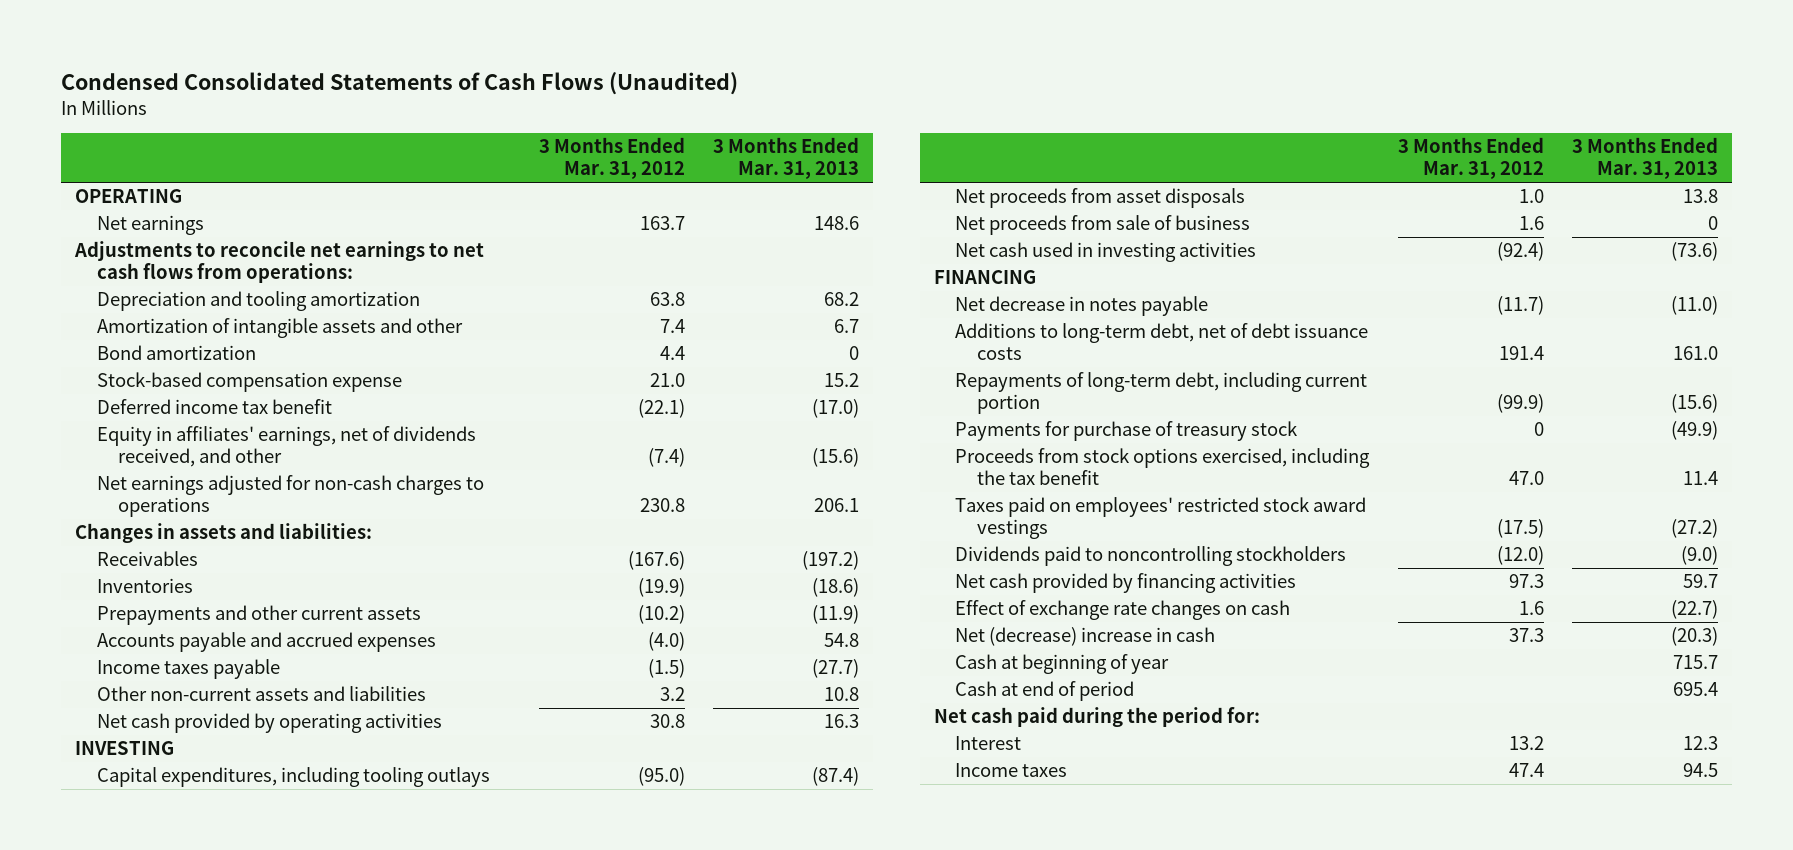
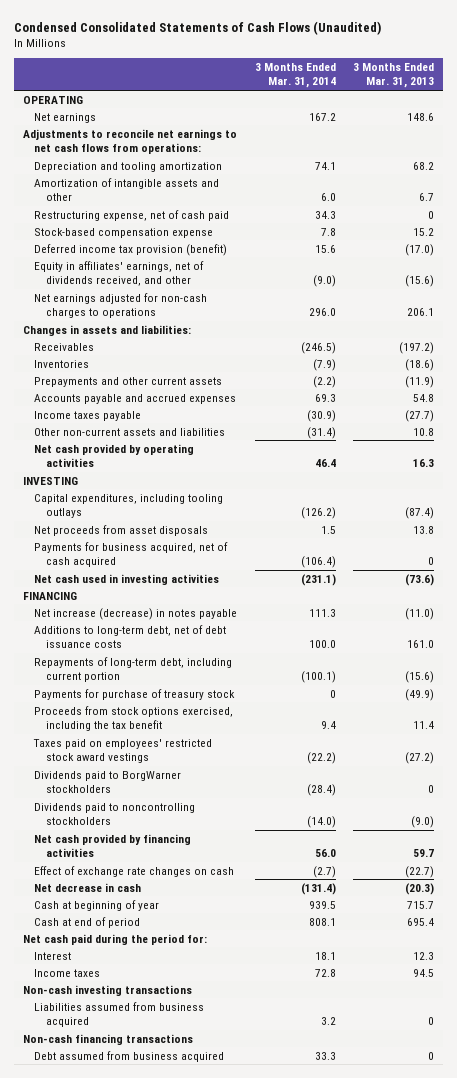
[539,137,686,180] 3 Months Ended Mar. 31, 2012 -> none
none -> [254,63,336,89] 3 Months Ended Mar. 31, 2014
[96,345,256,361] Bond amortization -> none
none -> [34,209,230,221] Restructuring expense, net of cash paid
[96,399,332,415] Deferred income tax benefit -> [34,243,228,256] Deferred income tax provision (benefit)
[955,215,1251,236] Net proceeds from sale of business -> none
none -> [34,541,229,568] Payments for business acquired, net of cash acquired
[955,296,1209,317] Net decrease in notes payable -> [34,607,238,620] Net increase (decrease) in notes payable
none -> [34,770,182,794] Dividends paid to BorgWarner stockholders
[955,627,1216,647] Net (decrease) increase in cash -> [34,882,142,892] Net decrease in cash
none -> [22,984,192,996] Non-cash investing transactions
none -> [34,1001,205,1028] Liabilities assumed from business acquired
none -> [22,1033,193,1045] Non-cash financing transactions
none -> [34,1050,225,1062] Debt assumed from business acquired

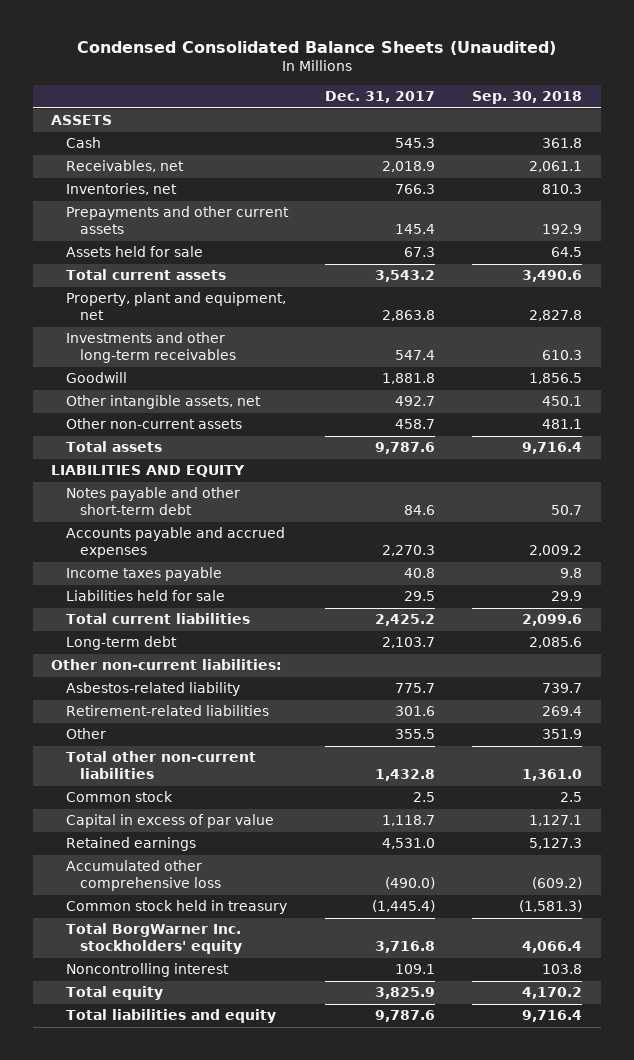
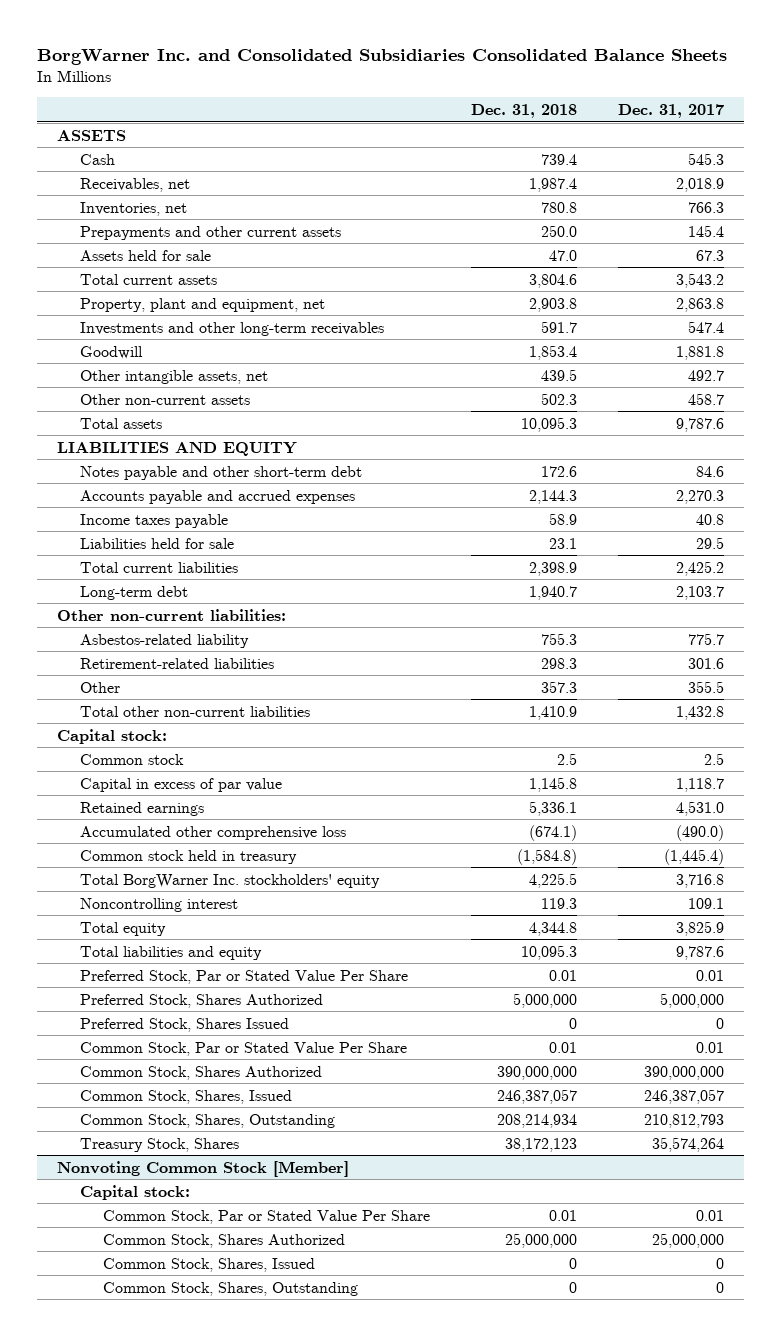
[76,41,556,56] Condensed Consolidated Balance Sheets (Unaudited) -> [36,48,727,65] BorgWarner Inc. and Consolidated Subsidiaries Consolidated Balance Sheets
[472,91,583,105] Sep. 30, 2018 -> none
none -> [470,103,577,118] Dec. 31, 2018
none -> [57,728,168,744] Capital stock:
none -> [79,969,408,984] Preferred Stock, Par or Stated Value Per Share
none -> [79,993,323,1008] Preferred Stock, Shares Authorized
none -> [79,1017,289,1032] Preferred Stock, Shares Issued
none -> [79,1041,407,1056] Common Stock, Par or Stated Value Per Share
none -> [79,1065,322,1080] Common Stock, Shares Authorized
none -> [79,1089,292,1104] Common Stock, Shares, Issued
none -> [79,1113,335,1128] Common Stock, Shares, Outstanding
none -> [79,1137,239,1152] Treasury Stock, Shares
none -> [57,1160,350,1177] Nonvoting Common Stock [Member]
none -> [79,1184,190,1200] Capital stock:
none -> [102,1209,430,1224] Common Stock, Par or Stated Value Per Share
none -> [102,1233,345,1248] Common Stock, Shares Authorized
none -> [102,1257,315,1272] Common Stock, Shares, Issued
none -> [102,1281,358,1296] Common Stock, Shares, Outstanding

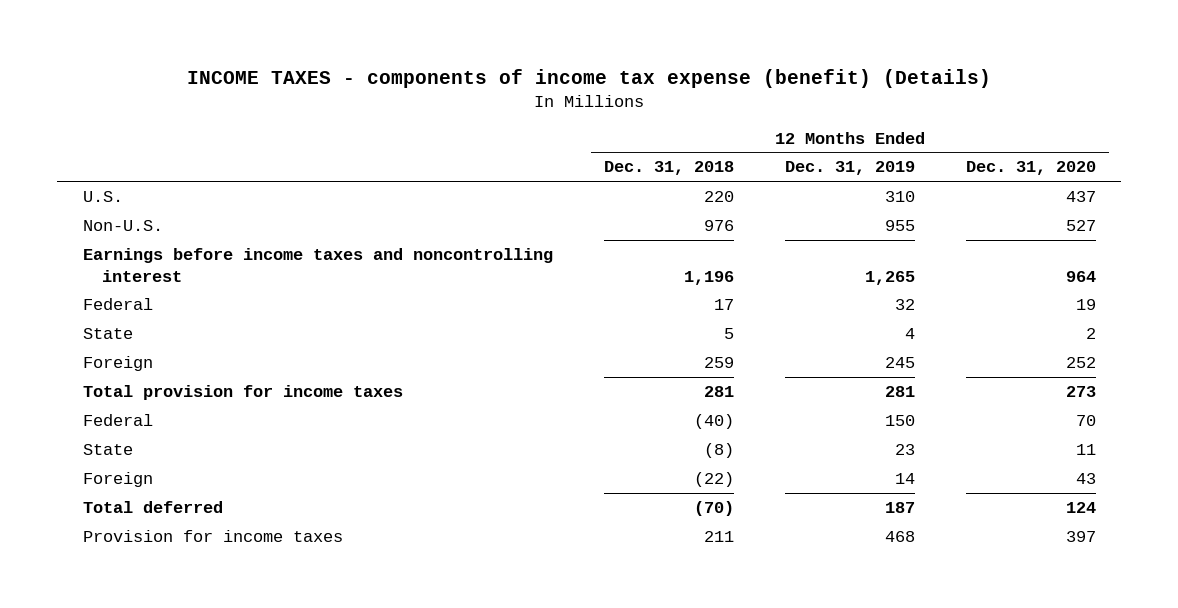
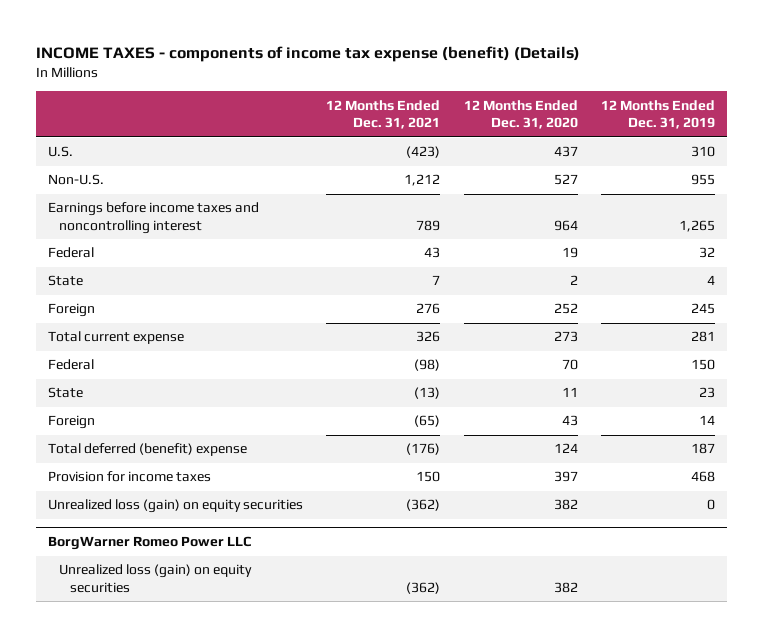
[603,161,734,176] Dec. 31, 2018 -> none
none -> [326,99,441,130] 12 Months Ended Dec. 31, 2021
[82,384,403,400] Total provision for income taxes -> [48,331,185,345] Total current expense
[82,500,223,513] Total deferred -> [48,443,248,457] Total deferred (benefit) expense
none -> [48,499,304,514] Unrealized loss (gain) on equity securities
none -> [48,536,252,551] BorgWarner Romeo Power LLC
none -> [59,564,253,594] Unrealized loss (gain) on equity securities

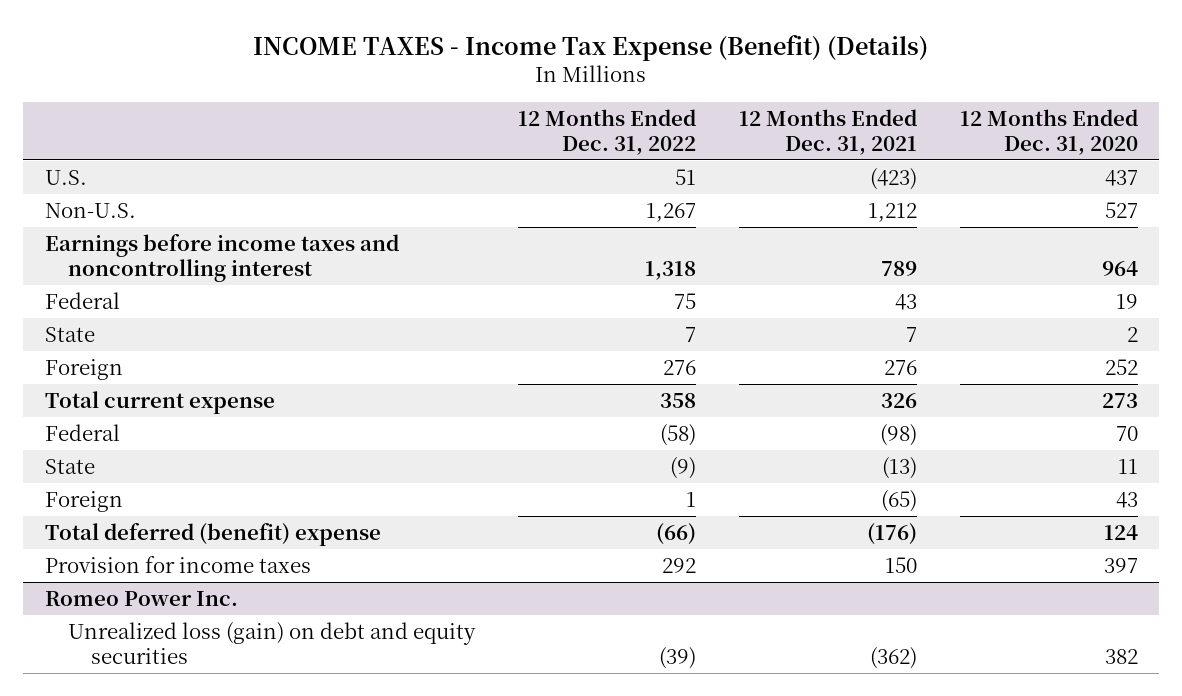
[36,46,581,63] INCOME TAXES - components of income tax expense (benefit) (Details) -> [253,34,929,61] INCOME TAXES - Income Tax Expense (Benefit) (Details)
[600,99,715,130] 12 Months Ended Dec. 31, 2019 -> none
none -> [517,109,696,155] 12 Months Ended Dec. 31, 2022
[48,536,252,551] BorgWarner Romeo Power LLC -> none
[59,564,253,594] Unrealized loss (gain) on equity securities -> none
none -> [44,590,238,606] Romeo Power Inc.
[48,499,304,514] Unrealized loss (gain) on equity securities -> [67,621,476,664] Unrealized loss (gain) on debt and equity securities

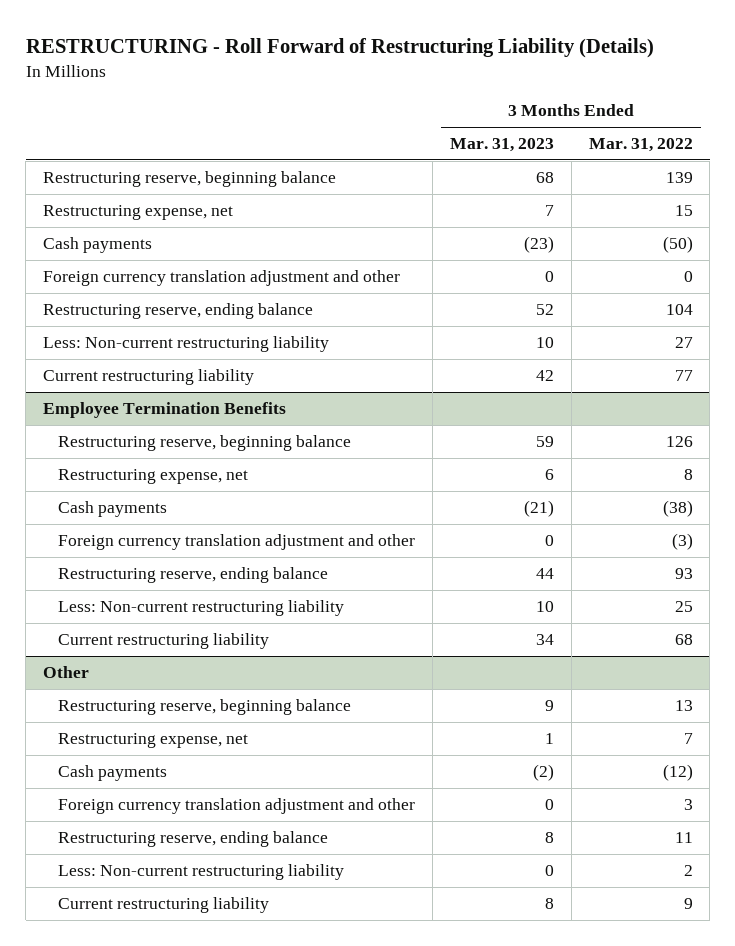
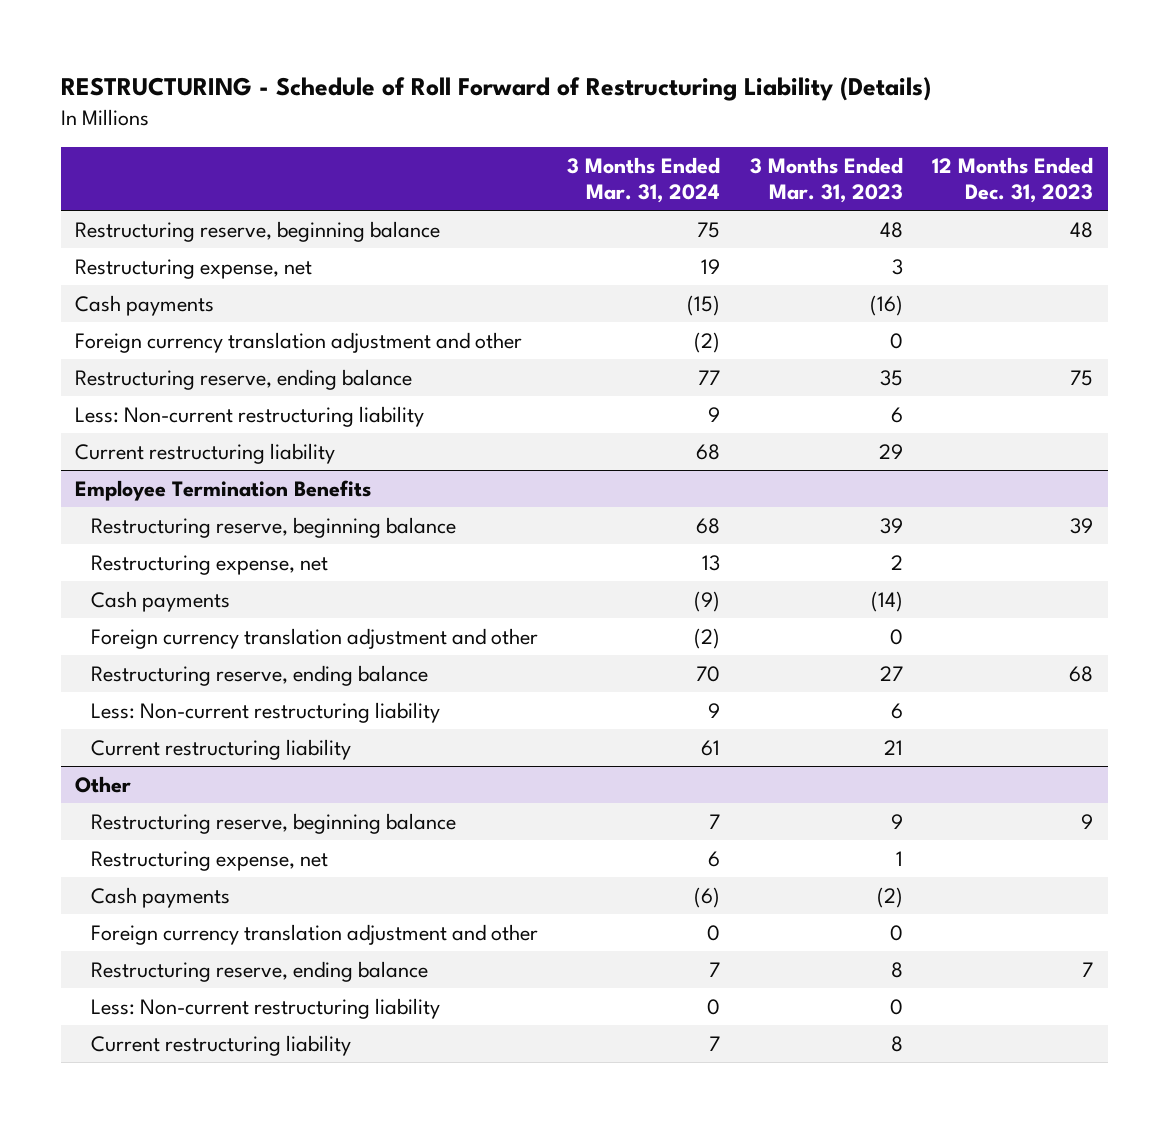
[25,37,654,58] RESTRUCTURING - Roll Forward of Restructuring Liability (Details) -> [60,76,931,101] RESTRUCTURING - Schedule of Roll Forward of Restructuring Liability (Details)
[588,138,693,153] Mar. 31, 2022 -> none
none -> [567,156,721,204] 3 Months Ended Mar. 31, 2024
none -> [932,156,1094,204] 12 Months Ended Dec. 31, 2023
[535,172,554,184] 68 -> [879,221,903,238] 48
[544,205,554,217] 7 -> [891,258,903,275] 3
[523,236,554,254] (23) -> [869,294,903,316] (16)
[535,304,554,316] 52 -> [879,369,903,386] 35
[535,337,554,349] 10 -> [890,406,903,423] 6
[535,370,554,382] 42 -> [878,443,903,459] 29
[535,436,554,448] 59 -> [879,517,903,534] 39
[544,469,554,481] 6 -> [890,554,903,570] 2
[523,500,554,518] (21) -> [870,590,903,612] (14)
[535,568,554,580] 44 -> [879,665,903,681] 27
[535,601,554,613] 10 -> [890,702,903,719] 6
[535,634,554,646] 34 -> [883,739,903,755] 21

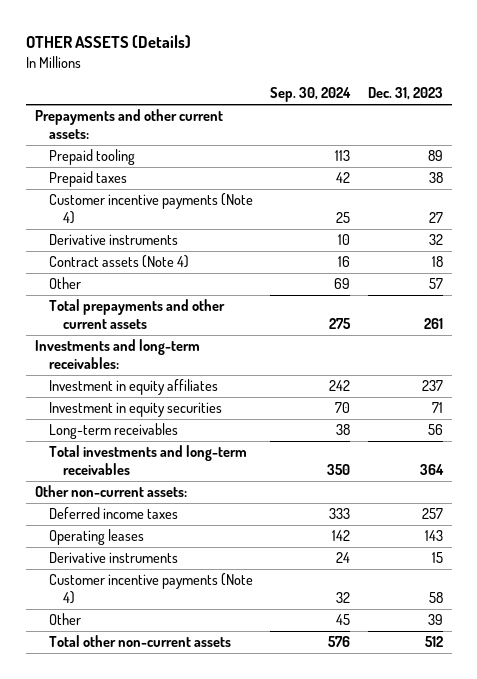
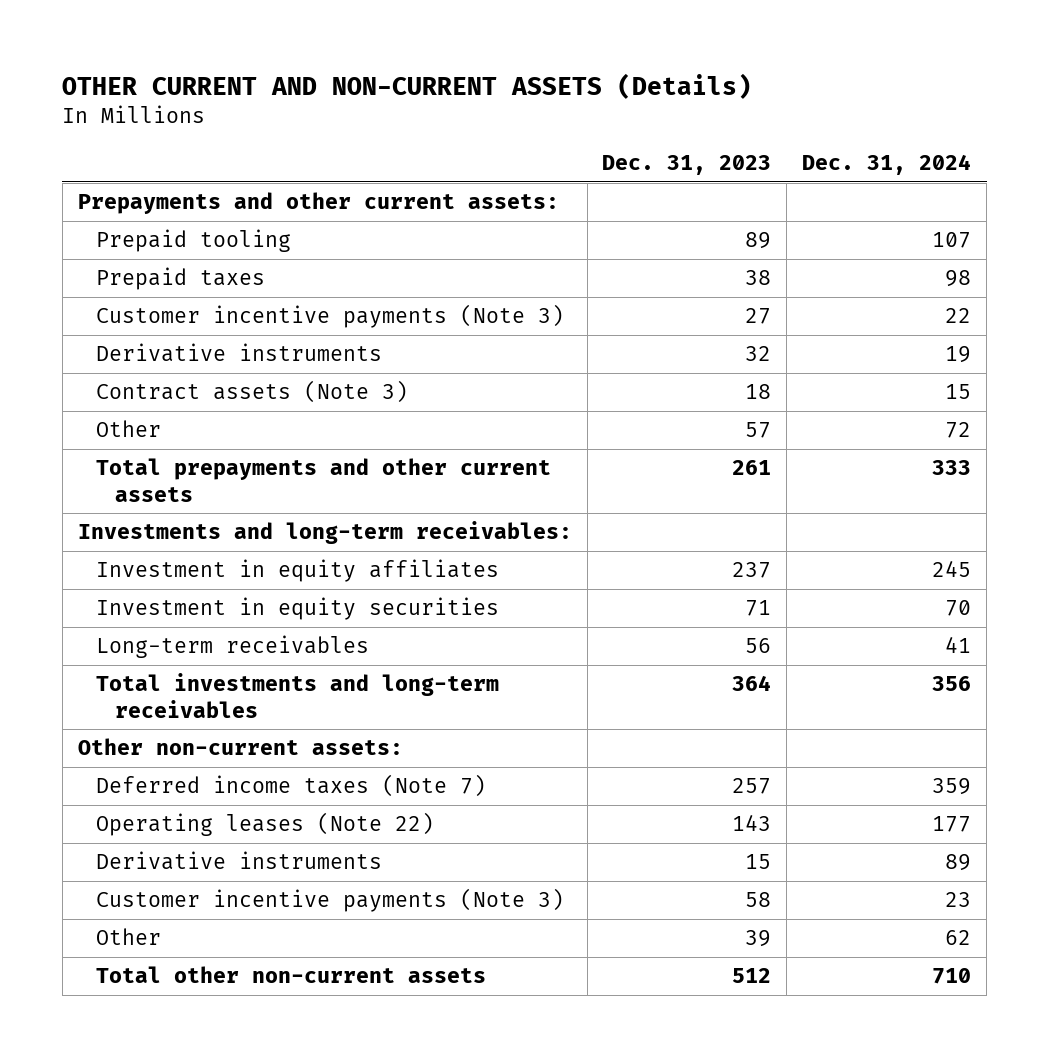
[25,35,191,49] OTHER ASSETS (Details) -> [62,72,753,99] OTHER CURRENT AND NON-CURRENT ASSETS (Details)
[270,87,352,103] Sep. 30, 2024 -> none
none -> [802,154,972,176] Dec. 31, 2024
[48,193,253,225] Customer incentive payments (Note 4) -> [96,304,565,329] Customer incentive payments (Note 3)
[48,255,189,269] Contract assets (Note 4) -> [96,380,409,404] Contract assets (Note 3)
[48,507,178,520] Deferred income taxes -> [96,774,487,798] Deferred income taxes (Note 7)
[48,529,144,546] Operating leases -> [96,812,435,837] Operating leases (Note 22)
[48,573,253,605] Customer incentive payments (Note 4) -> [96,888,565,913] Customer incentive payments (Note 3)

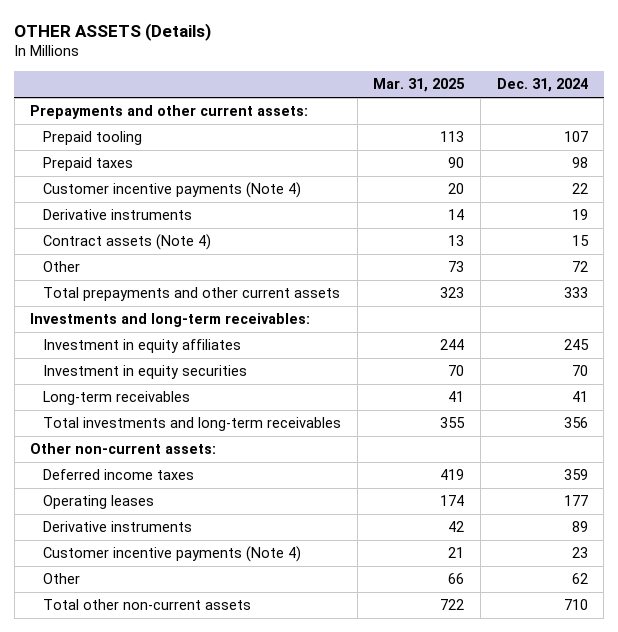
[62,72,753,99] OTHER CURRENT AND NON-CURRENT ASSETS (Details) -> [14,22,212,41] OTHER ASSETS (Details)
[602,155,772,176] Dec. 31, 2023 -> none
none -> [373,78,466,93] Mar. 31, 2025
[96,304,565,329] Customer incentive payments (Note 3) -> [42,182,301,199] Customer incentive payments (Note 4)
[96,380,409,404] Contract assets (Note 3) -> [42,234,211,251] Contract assets (Note 4)
[96,774,487,798] Deferred income taxes (Note 7) -> [42,469,194,481] Deferred income taxes
[96,812,435,837] Operating leases (Note 22) -> [42,495,154,510] Operating leases
[96,888,565,913] Customer incentive payments (Note 3) -> [42,546,301,563] Customer incentive payments (Note 4)

